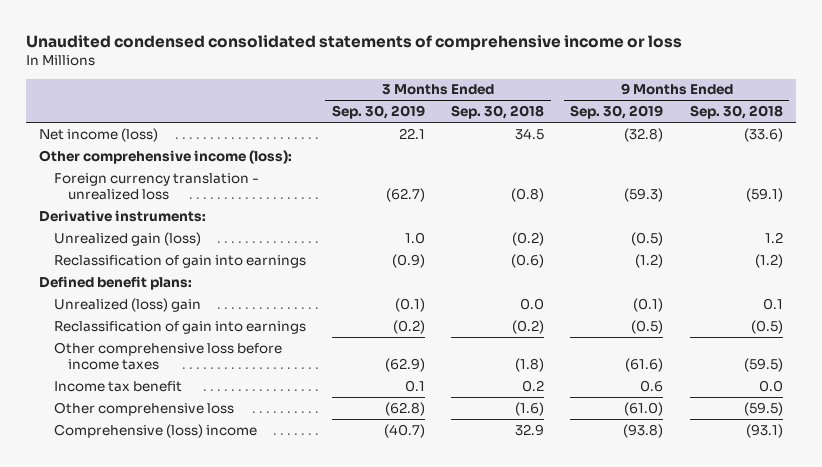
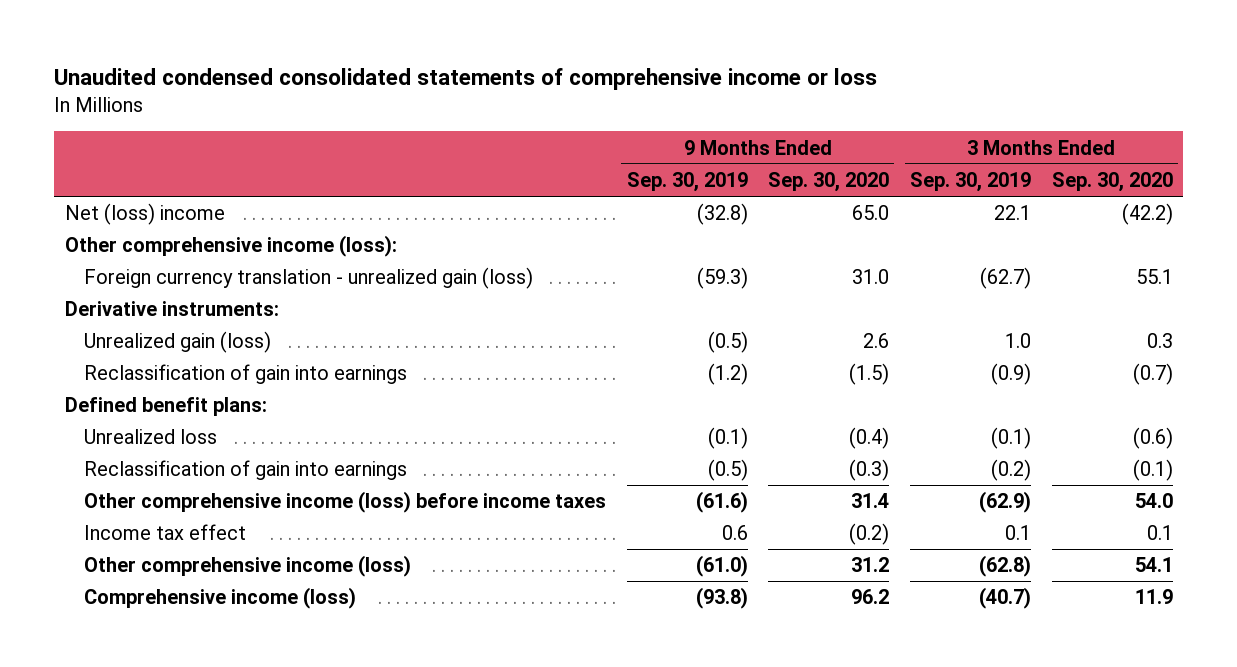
[451,105,545,120] Sep. 30, 2018 -> none
[689,105,783,120] Sep. 30, 2018 -> none
none -> [768,171,890,192] Sep. 30, 2020
none -> [1051,171,1173,192] Sep. 30, 2020
[39,127,159,142] Net income (loss) -> [64,203,225,226] Net (loss) income
[53,172,259,200] Foreign currency translation - unrealized loss -> [84,267,534,290] Foreign currency translation - unrealized gain (loss)
[53,297,201,312] Unrealized (loss) gain -> [84,429,218,445] Unrealized loss
[53,341,282,370] Other comprehensive loss before income taxes -> [84,491,607,514] Other comprehensive income (loss) before income taxes
[53,380,182,392] Income tax benefit -> [84,524,247,541] Income tax effect
[53,401,234,416] Other comprehensive loss -> [84,555,412,578] Other comprehensive income (loss)
[53,423,257,438] Comprehensive (loss) income -> [84,587,357,610] Comprehensive income (loss)

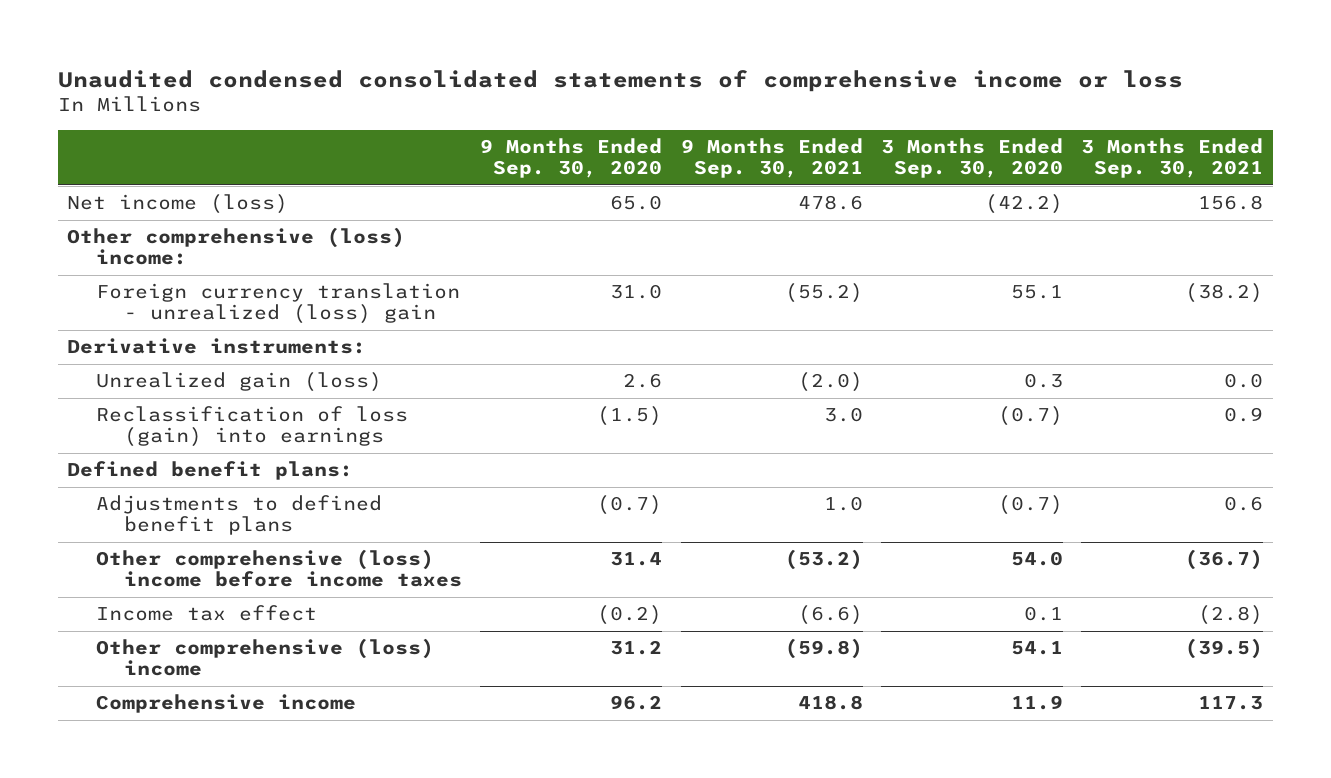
[626,171,748,192] Sep. 30, 2019 -> none
[909,171,1031,192] Sep. 30, 2019 -> none
none -> [680,137,863,179] 9 Months Ended Sep. 30, 2021
none -> [1081,137,1264,179] 3 Months Ended Sep. 30, 2021
[64,203,225,226] Net (loss) income -> [67,194,289,215] Net income (loss)
[64,235,397,258] Other comprehensive income (loss): -> [67,227,406,266] Other comprehensive (loss) income:
[84,267,534,290] Foreign currency translation - unrealized gain (loss) -> [95,283,460,325] Foreign currency translation - unrealized (loss) gain
[84,364,408,385] Reclassification of gain into earnings -> [95,406,408,448] Reclassification of loss (gain) into earnings
[84,429,218,445] Unrealized loss -> none
[84,460,408,481] Reclassification of gain into earnings -> none
none -> [95,495,382,536] Adjustments to defined benefit plans
[84,491,607,514] Other comprehensive income (loss) before income taxes -> [95,549,462,588] Other comprehensive (loss) income before income taxes
[84,555,412,578] Other comprehensive income (loss) -> [95,638,434,677] Other comprehensive (loss) income
[84,587,357,610] Comprehensive income (loss) -> [95,694,356,714] Comprehensive income

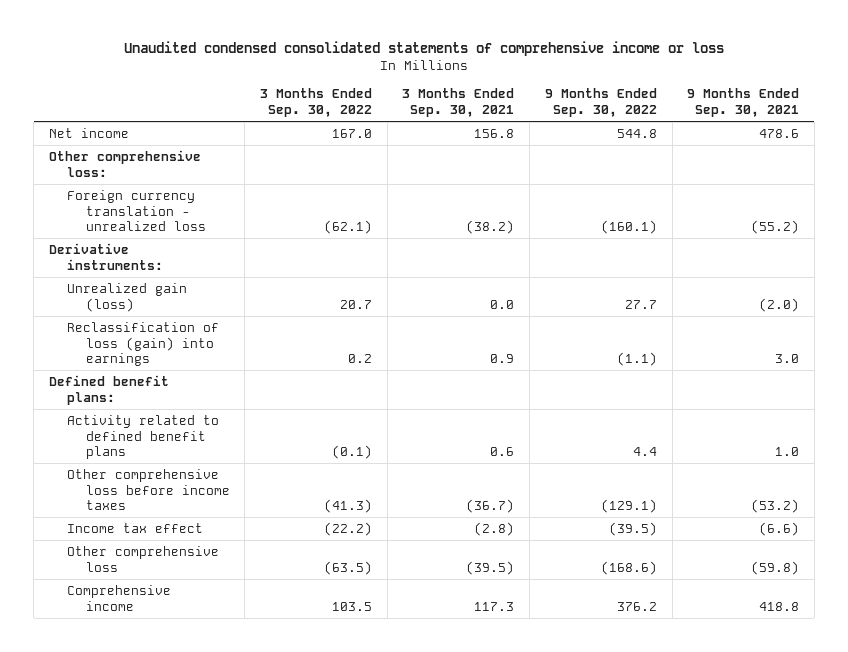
[480,137,663,179] 9 Months Ended Sep. 30, 2020 -> none
[881,137,1064,179] 3 Months Ended Sep. 30, 2020 -> none
none -> [260,88,373,117] 3 Months Ended Sep. 30, 2022
none -> [544,88,657,117] 9 Months Ended Sep. 30, 2022
[67,194,289,215] Net income (loss) -> [49,127,130,138] Net income
[67,227,406,266] Other comprehensive (loss) income: -> [49,149,202,177] Other comprehensive loss:
[95,283,460,325] Foreign currency translation - unrealized (loss) gain -> [67,189,206,232] Foreign currency translation - unrealized loss
[95,495,382,536] Adjustments to defined benefit plans -> [67,414,220,460] Activity related to defined benefit plans
[95,549,462,588] Other comprehensive (loss) income before income taxes -> [67,468,230,511] Other comprehensive loss before income taxes
[95,638,434,677] Other comprehensive (loss) income -> [67,545,220,572] Other comprehensive loss

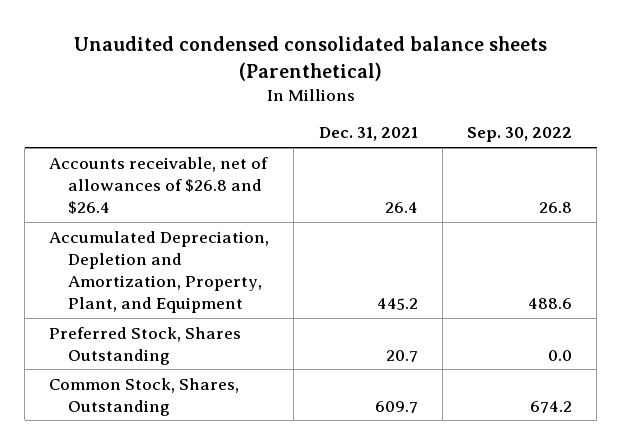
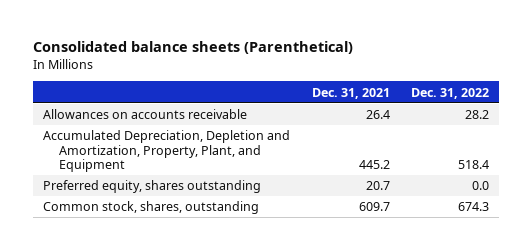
[73,36,547,81] Unaudited condensed consolidated balance sheets (Parenthetical) -> [32,41,353,55] Consolidated balance sheets (Parenthetical)
[466,127,572,143] Sep. 30, 2022 -> none
none -> [410,87,489,99] Dec. 31, 2022
[49,156,269,214] Accounts receivable, net of allowances of $26.8 and $26.4 -> [43,109,248,120] Allowances on accounts receivable
[49,326,242,365] Preferred Stock, Shares Outstanding -> [43,180,262,194] Preferred equity, shares outstanding
[49,377,240,416] Common Stock, Shares, Outstanding -> [43,201,260,215] Common stock, shares, outstanding

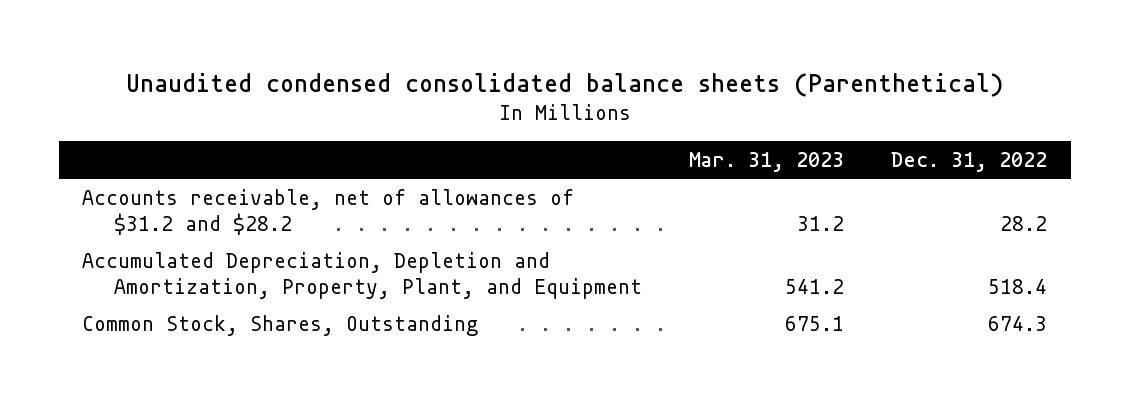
[32,41,353,55] Consolidated balance sheets (Parenthetical) -> [125,72,1003,97] Unaudited condensed consolidated balance sheets (Parenthetical)
[311,87,390,99] Dec. 31, 2021 -> none
none -> [689,152,845,173] Mar. 31, 2023
[43,109,248,120] Allowances on accounts receivable -> [82,188,575,235] Accounts receivable, net of allowances of $31.2 and $28.2
[43,180,262,194] Preferred equity, shares outstanding -> none
[43,201,260,215] Common stock, shares, outstanding -> [82,314,479,336] Common Stock, Shares, Outstanding

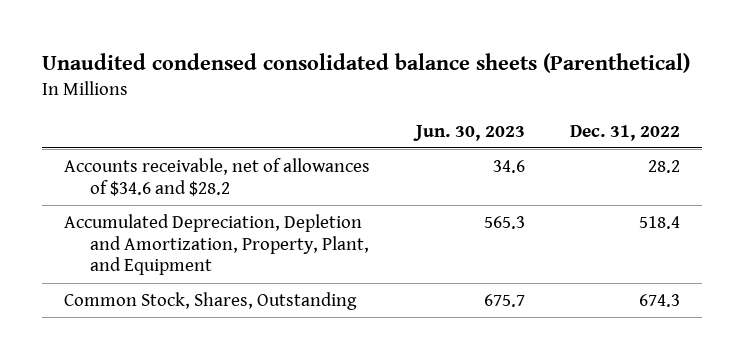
[689,152,845,173] Mar. 31, 2023 -> none
none -> [412,124,525,141] Jun. 30, 2023
[82,188,575,235] Accounts receivable, net of allowances of $31.2 and $28.2 -> [64,157,371,196] Accounts receivable, net of allowances of $34.6 and $28.2

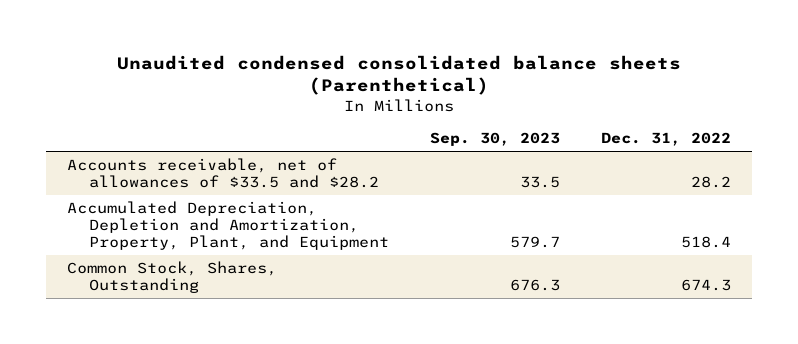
[412,124,525,141] Jun. 30, 2023 -> none
none -> [430,132,561,147] Sep. 30, 2023
[64,157,371,196] Accounts receivable, net of allowances of $34.6 and $28.2 -> [66,157,380,188] Accounts receivable, net of allowances of $33.5 and $28.2

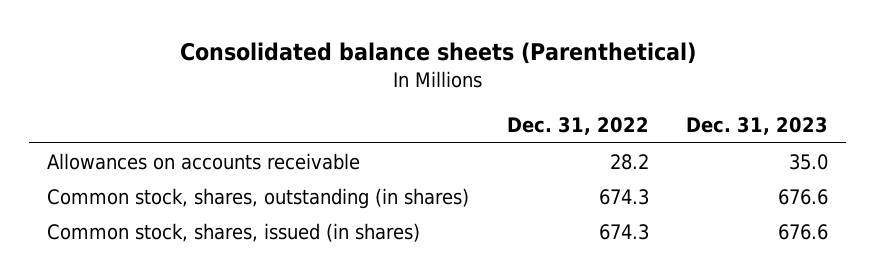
[116,54,681,96] Unaudited condensed consolidated balance sheets (Parenthetical) -> [179,42,696,65] Consolidated balance sheets (Parenthetical)
[430,132,561,147] Sep. 30, 2023 -> none
none -> [685,117,828,136] Dec. 31, 2023
[66,200,390,250] Accumulated Depreciation, Depletion and Amortization, Property, Plant, and Equipment -> none
[66,157,380,188] Accounts receivable, net of allowances of $33.5 and $28.2 -> [47,152,361,170] Allowances on accounts receivable
[66,260,277,293] Common Stock, Shares, Outstanding -> [47,187,470,209] Common stock, shares, outstanding (in shares)
none -> [47,222,421,242] Common stock, shares, issued (in shares)

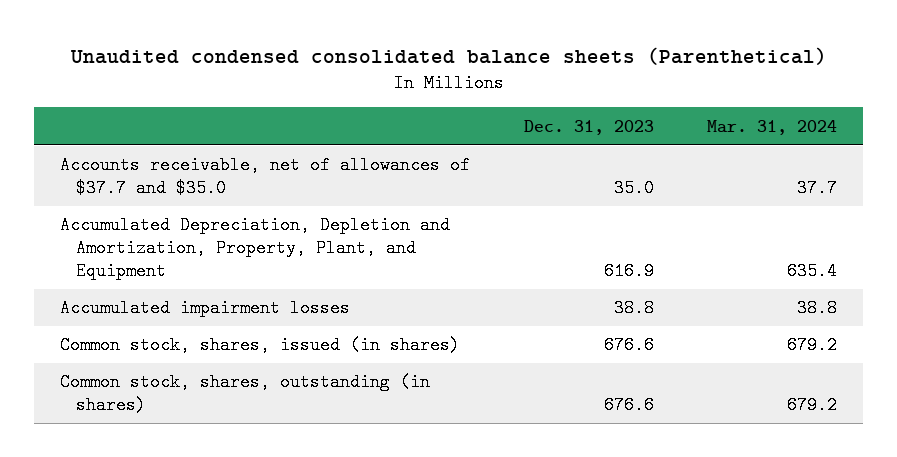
[179,42,696,65] Consolidated balance sheets (Parenthetical) -> [69,46,827,65] Unaudited condensed consolidated balance sheets (Parenthetical)
[506,117,649,136] Dec. 31, 2022 -> none
none -> [706,119,837,135] Mar. 31, 2024
[47,152,361,170] Allowances on accounts receivable -> [60,156,471,198] Accounts receivable, net of allowances of $37.7 and $35.0
none -> [60,216,451,280] Accumulated Depreciation, Depletion and Amortization, Property, Plant, and Equipment
none -> [60,299,351,318] Accumulated impairment losses
[47,187,470,209] Common stock, shares, outstanding (in shares) -> [60,373,431,415] Common stock, shares, outstanding (in shares)

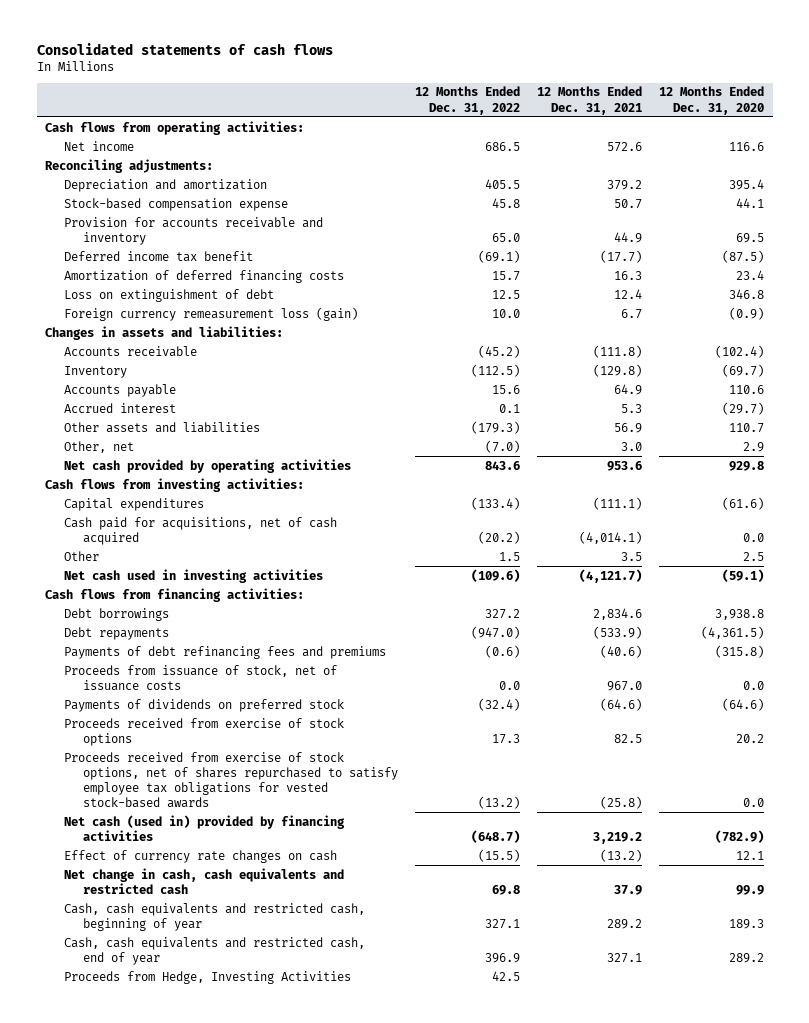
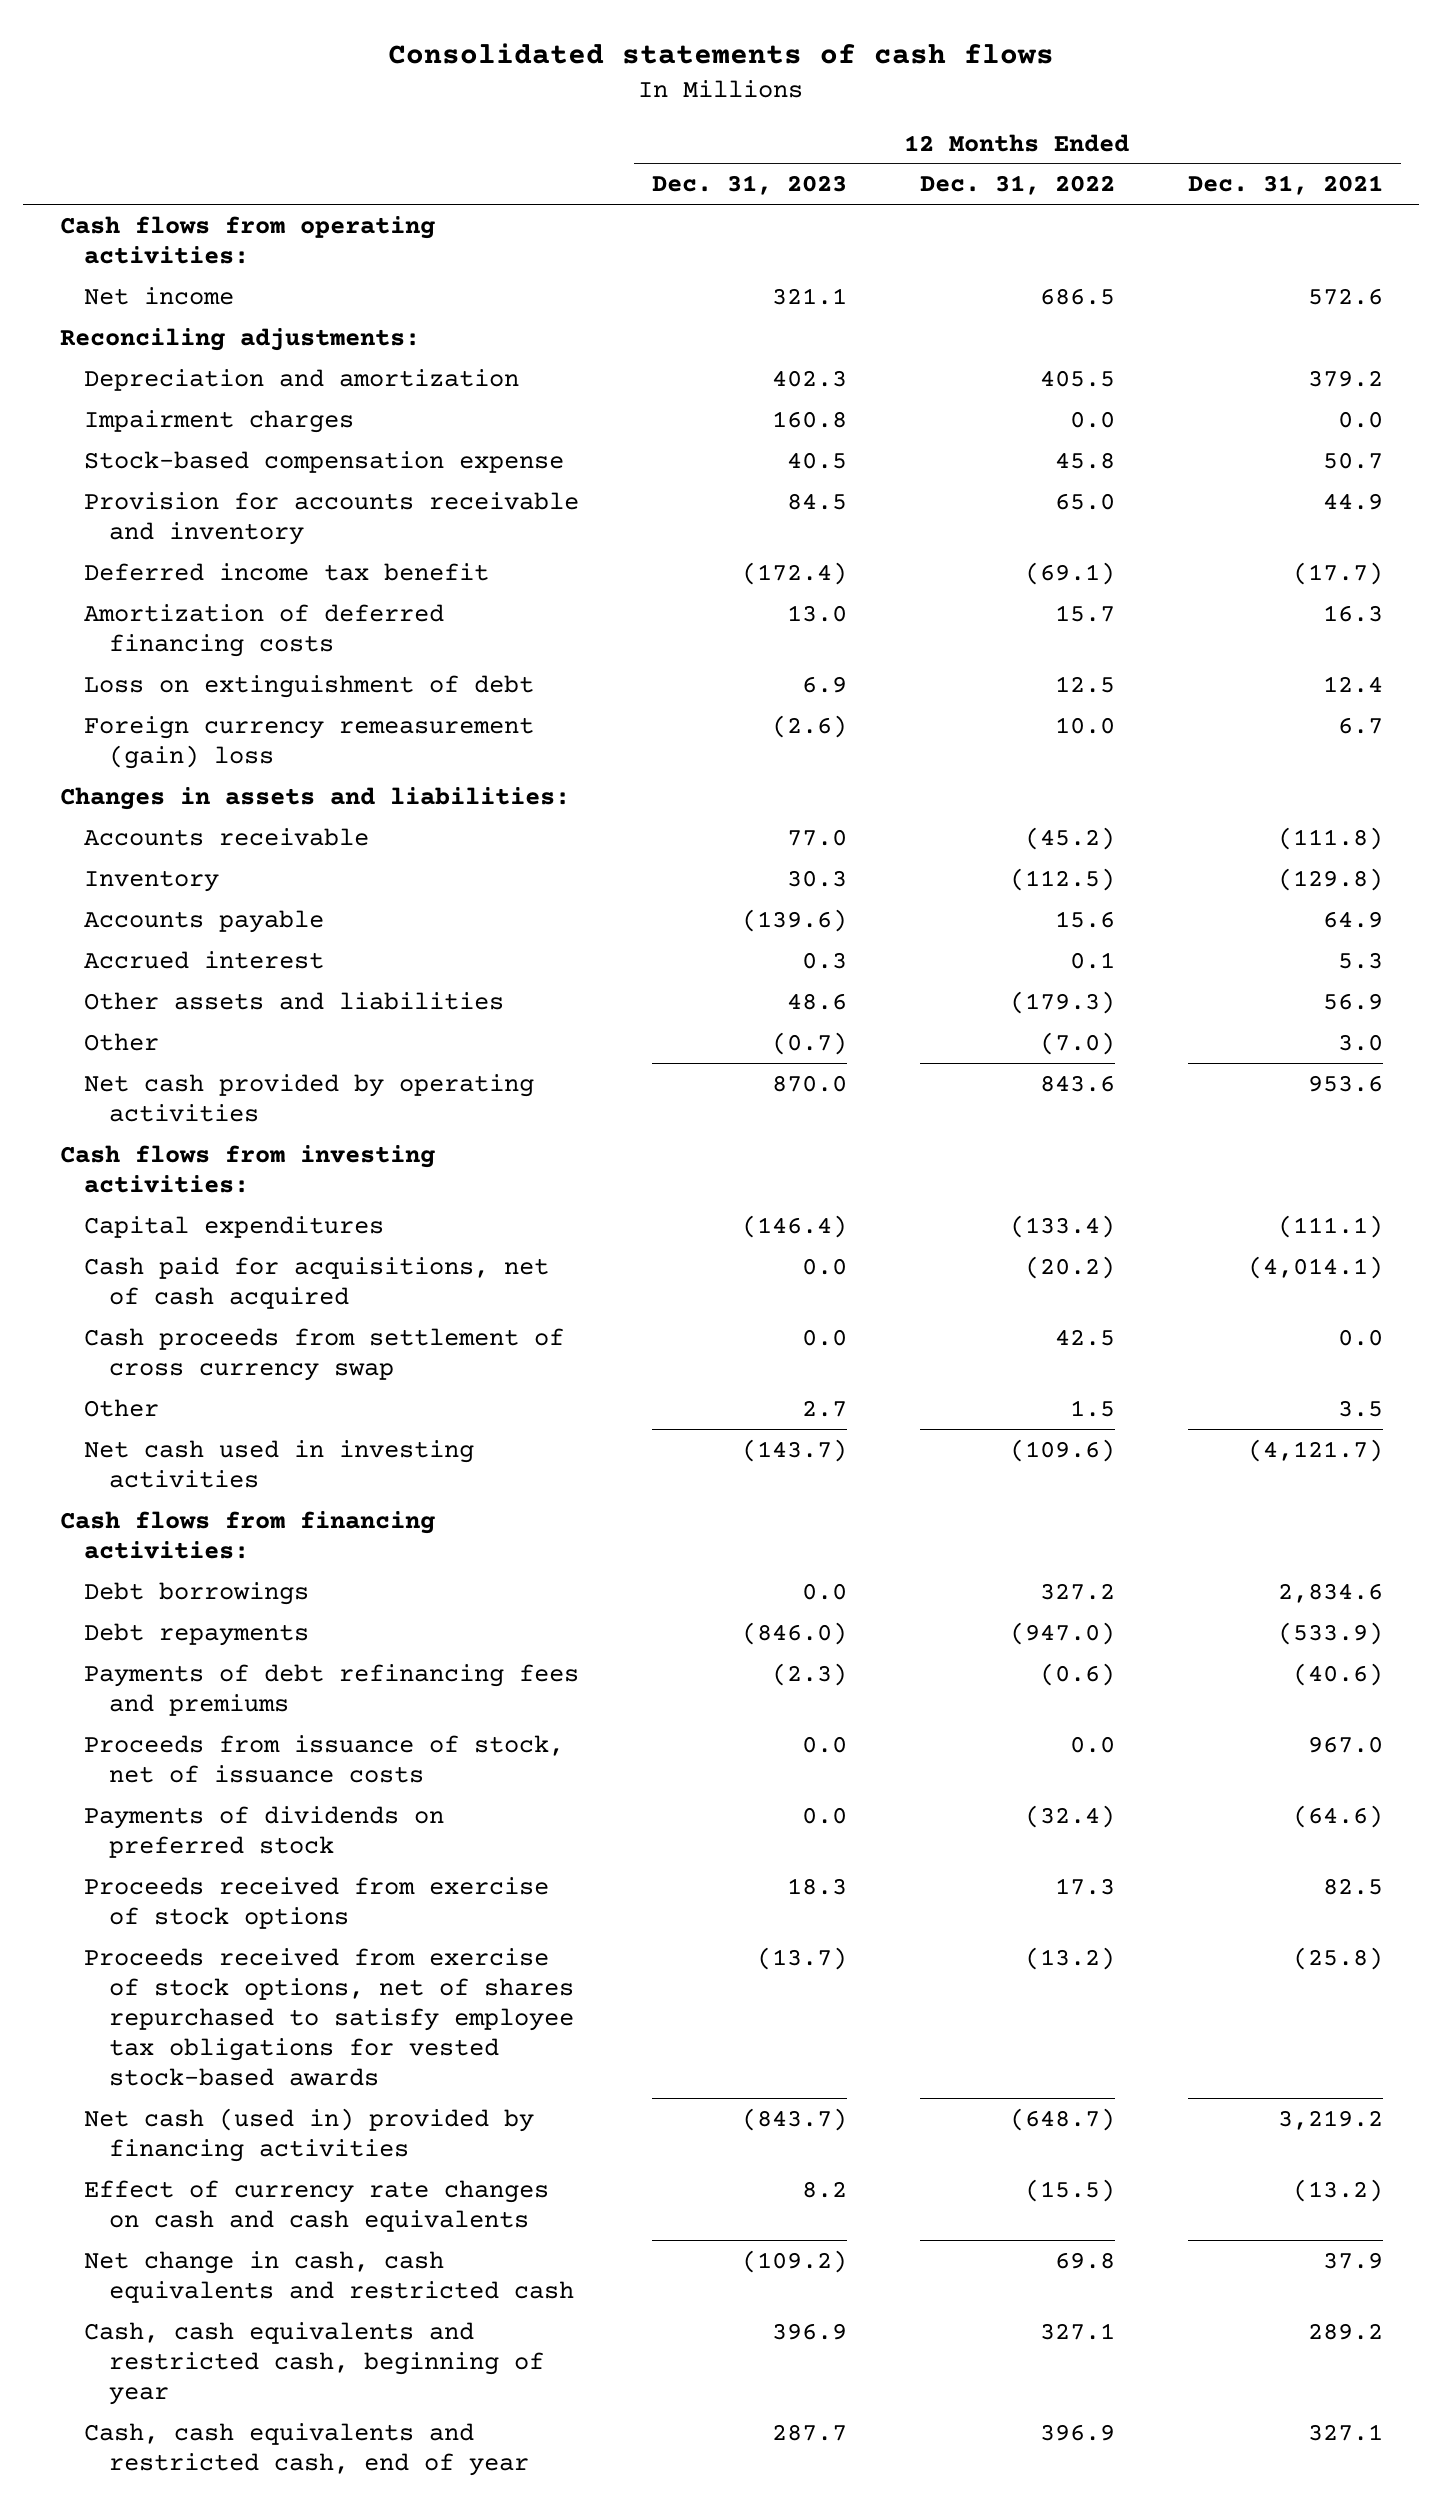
[659,86,765,115] 12 Months Ended Dec. 31, 2020 -> none
none -> [651,175,847,196] Dec. 31, 2023
none -> [84,409,355,433] Impairment charges
[64,306,359,321] Foreign currency remeasurement loss (gain) -> [84,715,535,769] Foreign currency remeasurement (gain) loss
[64,440,135,453] Other, net -> [84,1032,160,1051] Other
none -> [84,1327,565,1381] Cash proceeds from settlement of cross currency swap
[64,849,338,863] Effect of currency rate changes on cash -> [84,2179,550,2232] Effect of currency rate changes on cash and cash equivalents
[64,970,352,984] Proceeds from Hedge, Investing Activities -> none

